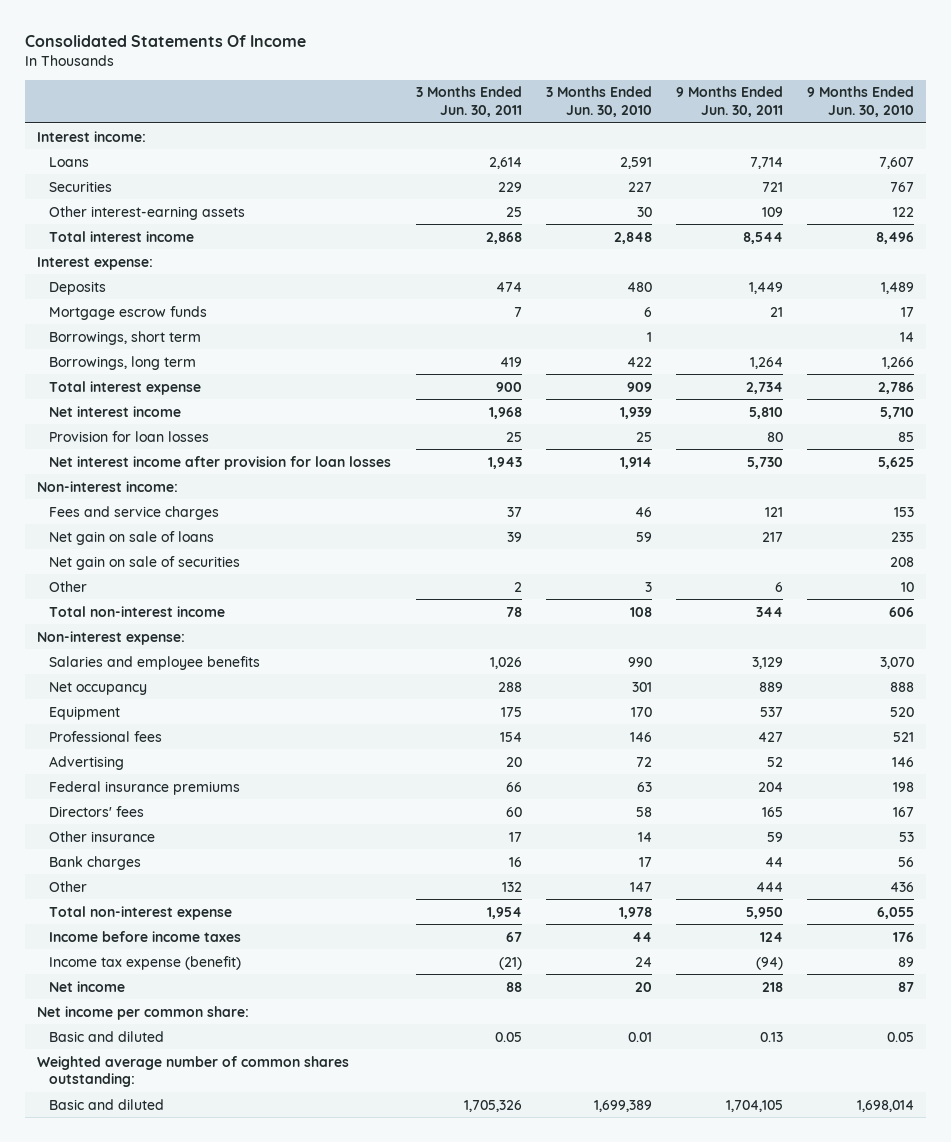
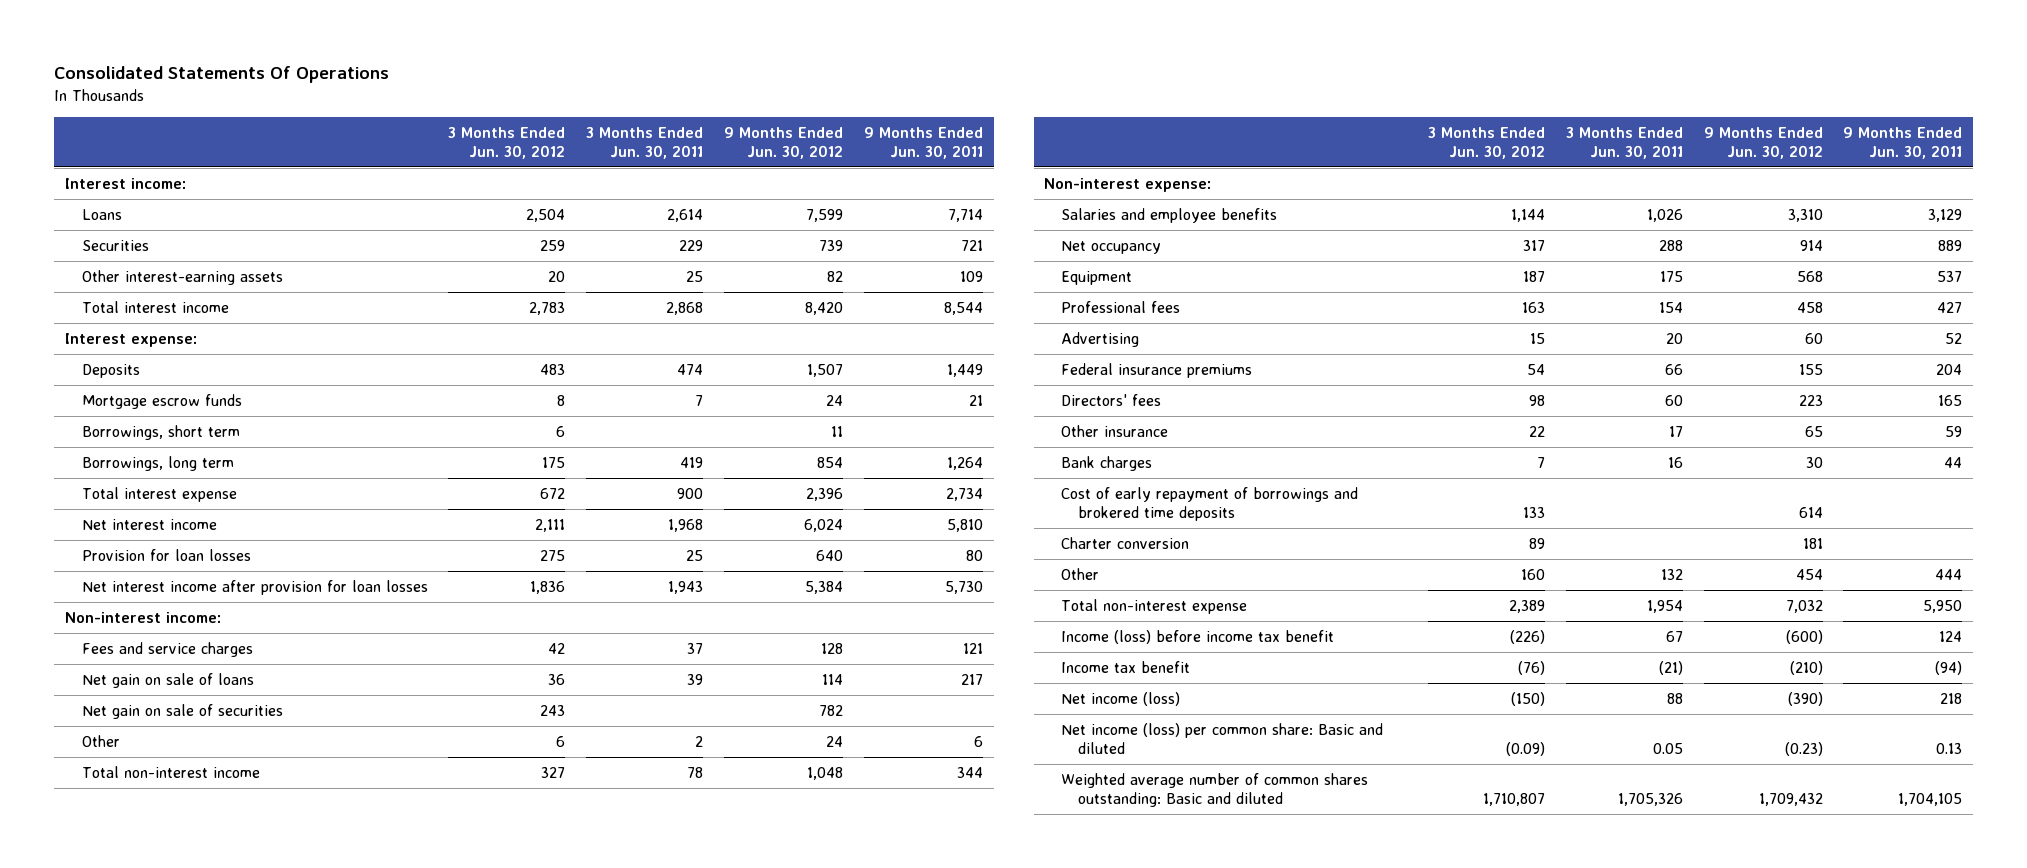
[25,34,307,47] Consolidated Statements Of Income -> [54,66,390,84] Consolidated Statements Of Operations
[545,86,652,118] 3 Months Ended Jun. 30, 2010 -> none
[807,86,915,118] 9 Months Ended Jun. 30, 2010 -> none
none -> [448,126,566,160] 3 Months Ended Jun. 30, 2012
none -> [724,126,844,160] 9 Months Ended Jun. 30, 2012
none -> [1060,486,1358,522] Cost of early repayment of borrowings and brokered time deposits
none -> [1060,536,1189,549] Charter conversion
[37,1005,250,1020] Net income per common share: -> none
[37,1055,350,1088] Weighted average number of common shares outstanding: -> none
[49,930,242,942] Income before income taxes -> [1060,629,1334,644] Income (loss) before income tax benefit
[49,955,242,970] Income tax expense (benefit) -> [1060,660,1190,673] Income tax benefit
[49,980,126,992] Net income -> [1060,691,1180,706] Net income (loss)
[49,1030,165,1042] Basic and diluted -> [1060,722,1383,755] Net income (loss) per common share: Basic and diluted
[49,1098,165,1110] Basic and diluted -> [1060,772,1368,808] Weighted average number of common shares outstanding: Basic and diluted

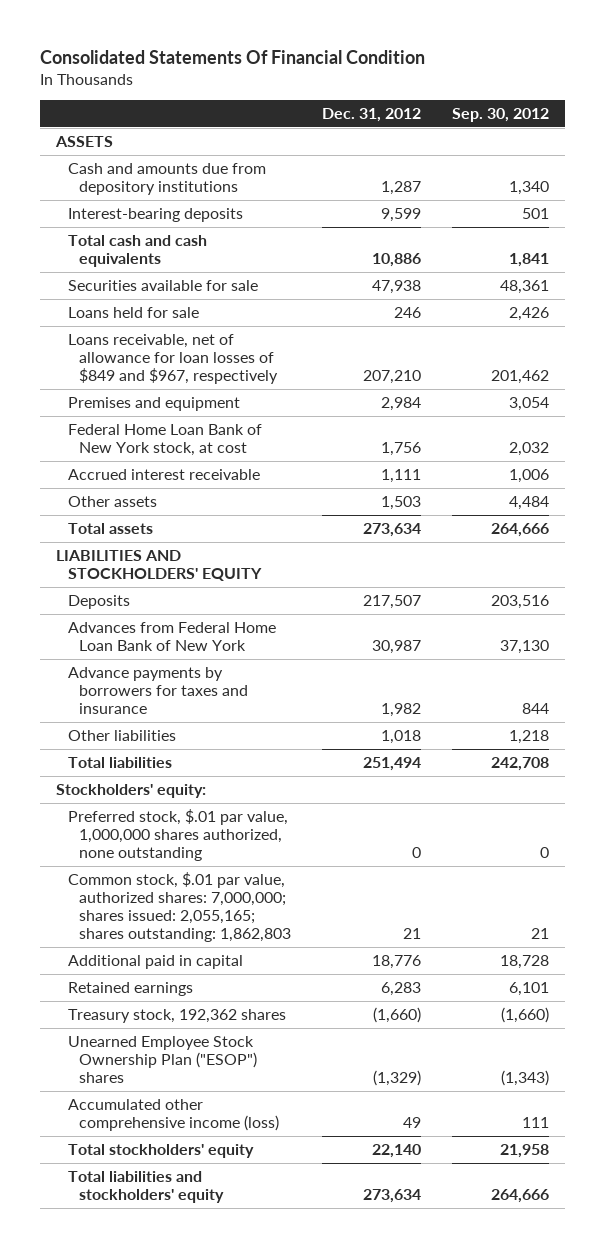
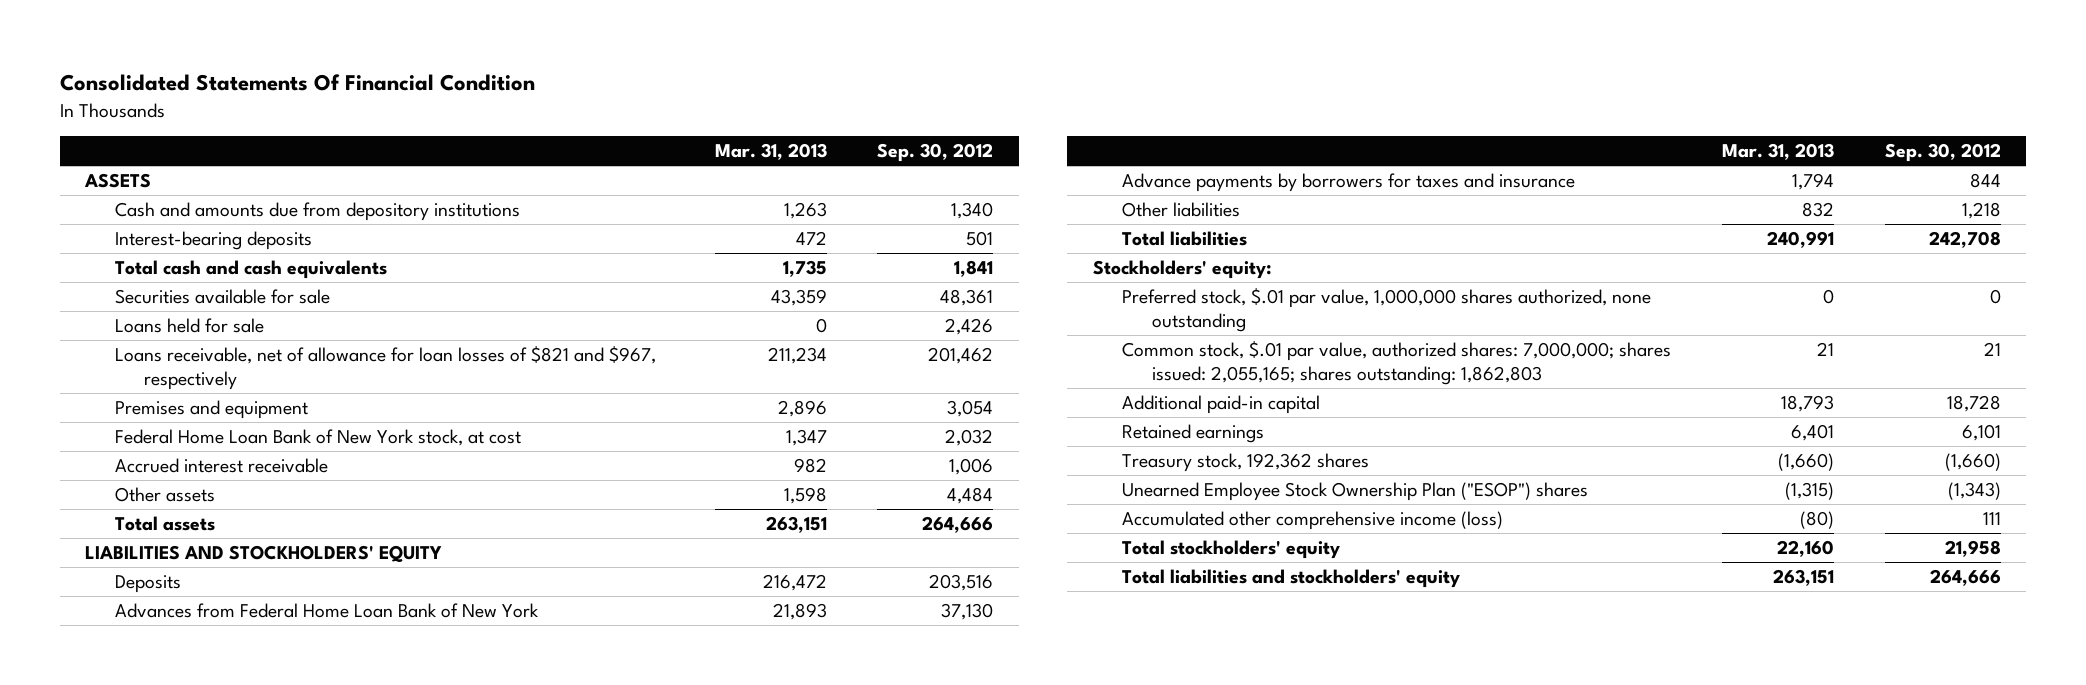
[322,107,422,122] Dec. 31, 2012 -> none
none -> [714,143,827,161] Mar. 31, 2013
[67,333,279,385] Loans receivable, net of allowance for loan losses of $849 and $967, respectively -> [114,345,656,390] Loans receivable, net of allowance for loan losses of $821 and $967, respectively
[67,954,243,969] Additional paid in capital -> [1122,394,1321,414] Additional paid-in capital

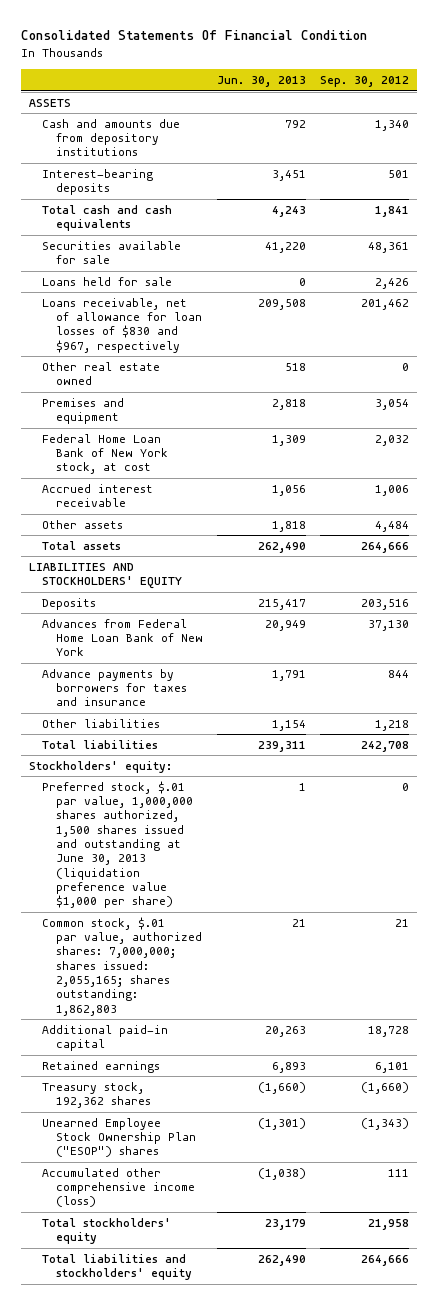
[714,143,827,161] Mar. 31, 2013 -> none
none -> [216,76,306,88] Jun. 30, 2013
[114,345,656,390] Loans receivable, net of allowance for loan losses of $821 and $967, respectively -> [42,297,202,353] Loans receivable, net of allowance for loan losses of $830 and $967, respectively
none -> [42,361,161,386] Other real estate owned
[1122,287,1652,332] Preferred stock, $.01 par value, 1,000,000 shares authorized, none outstanding -> [42,780,193,909] Preferred stock, $.01 par value, 1,000,000 shares authorized, 1,500 shares issued and outstanding at June 30, 2013 (liquidation preference value $1,000 per share)

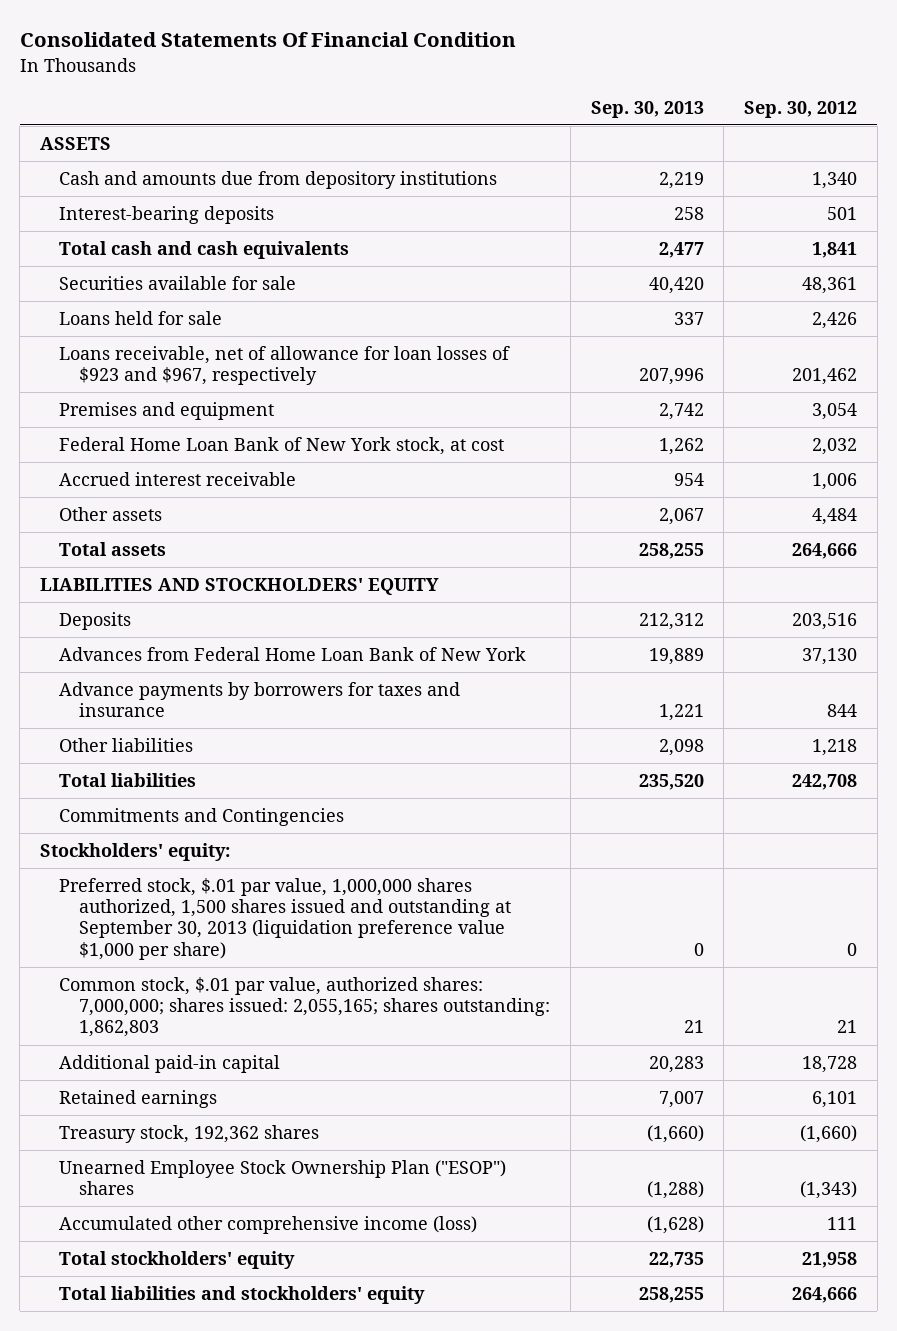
[216,76,306,88] Jun. 30, 2013 -> none
none -> [590,100,704,118] Sep. 30, 2013
[42,361,161,386] Other real estate owned -> none
[42,297,202,353] Loans receivable, net of allowance for loan losses of $830 and $967, respectively -> [59,346,511,386] Loans receivable, net of allowance for loan losses of $923 and $967, respectively
none -> [59,808,345,827] Commitments and Contingencies
[42,780,193,909] Preferred stock, $.01 par value, 1,000,000 shares authorized, 1,500 shares issued and outstanding at June 30, 2013 (liquidation preference value $1,000 per share) -> [59,878,512,960] Preferred stock, $.01 par value, 1,000,000 shares authorized, 1,500 shares issued and outstanding at September 30, 2013 (liquidation preference value $1,000 per share)

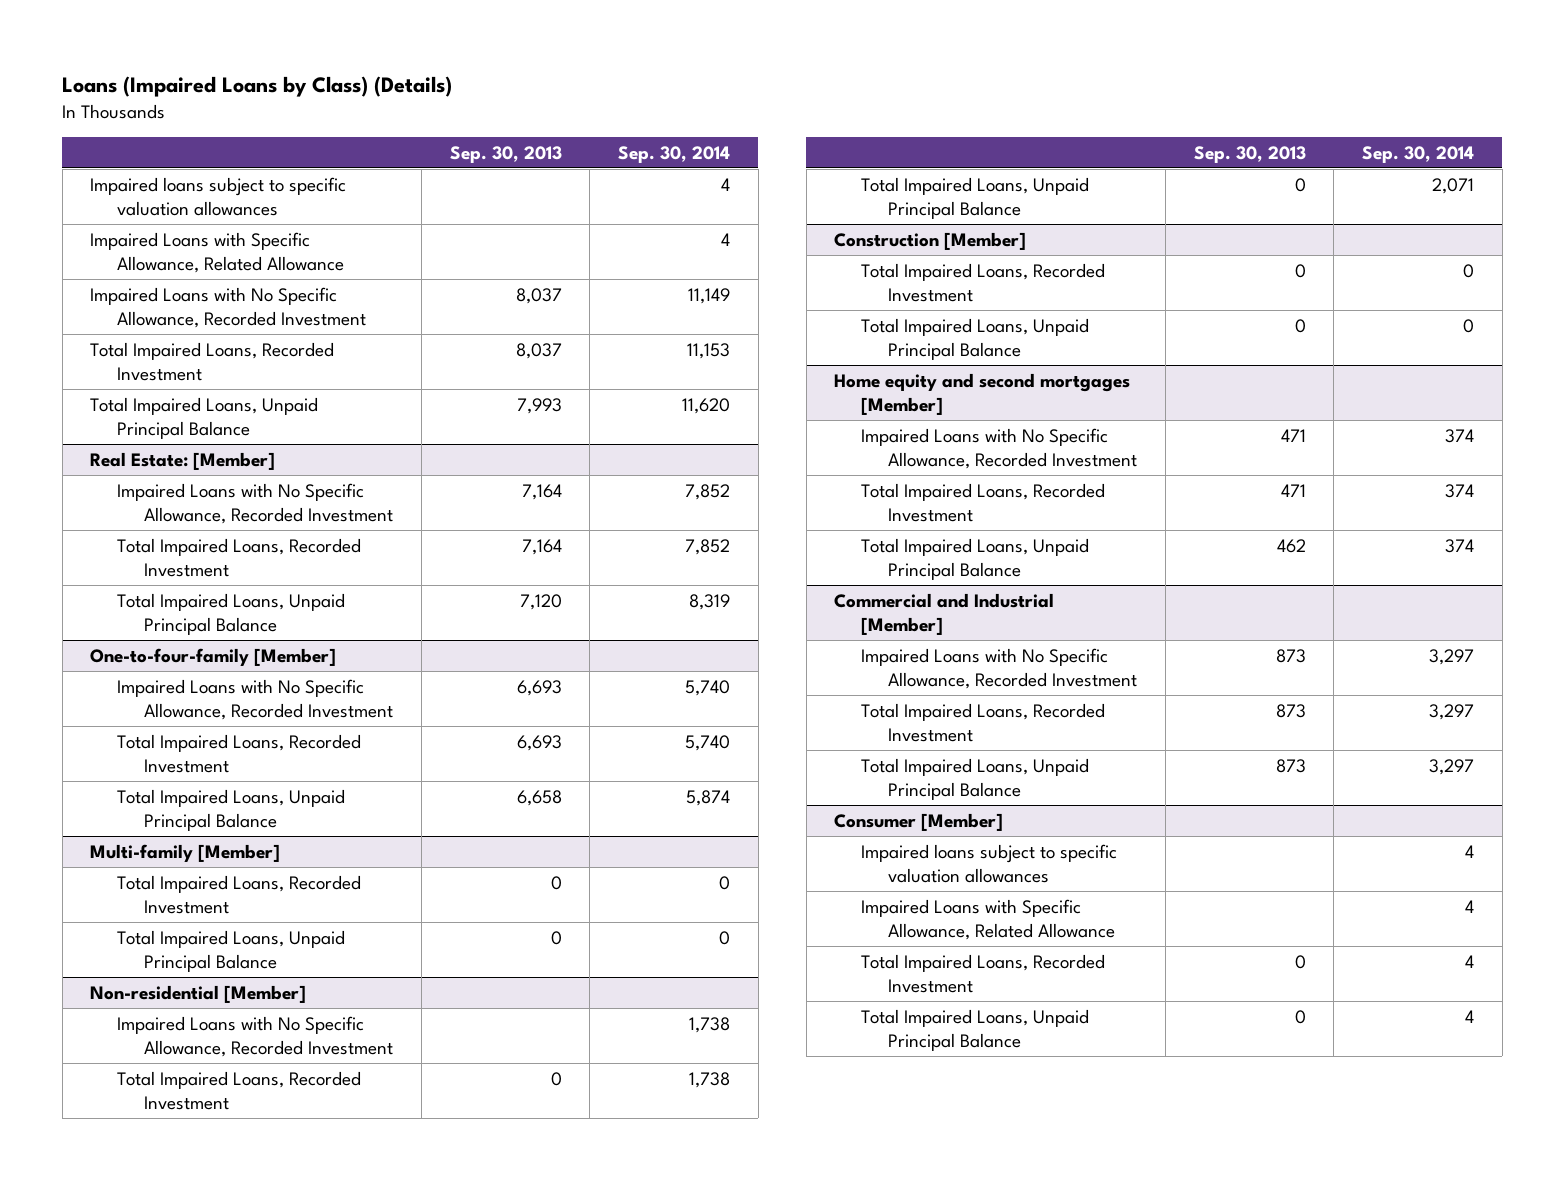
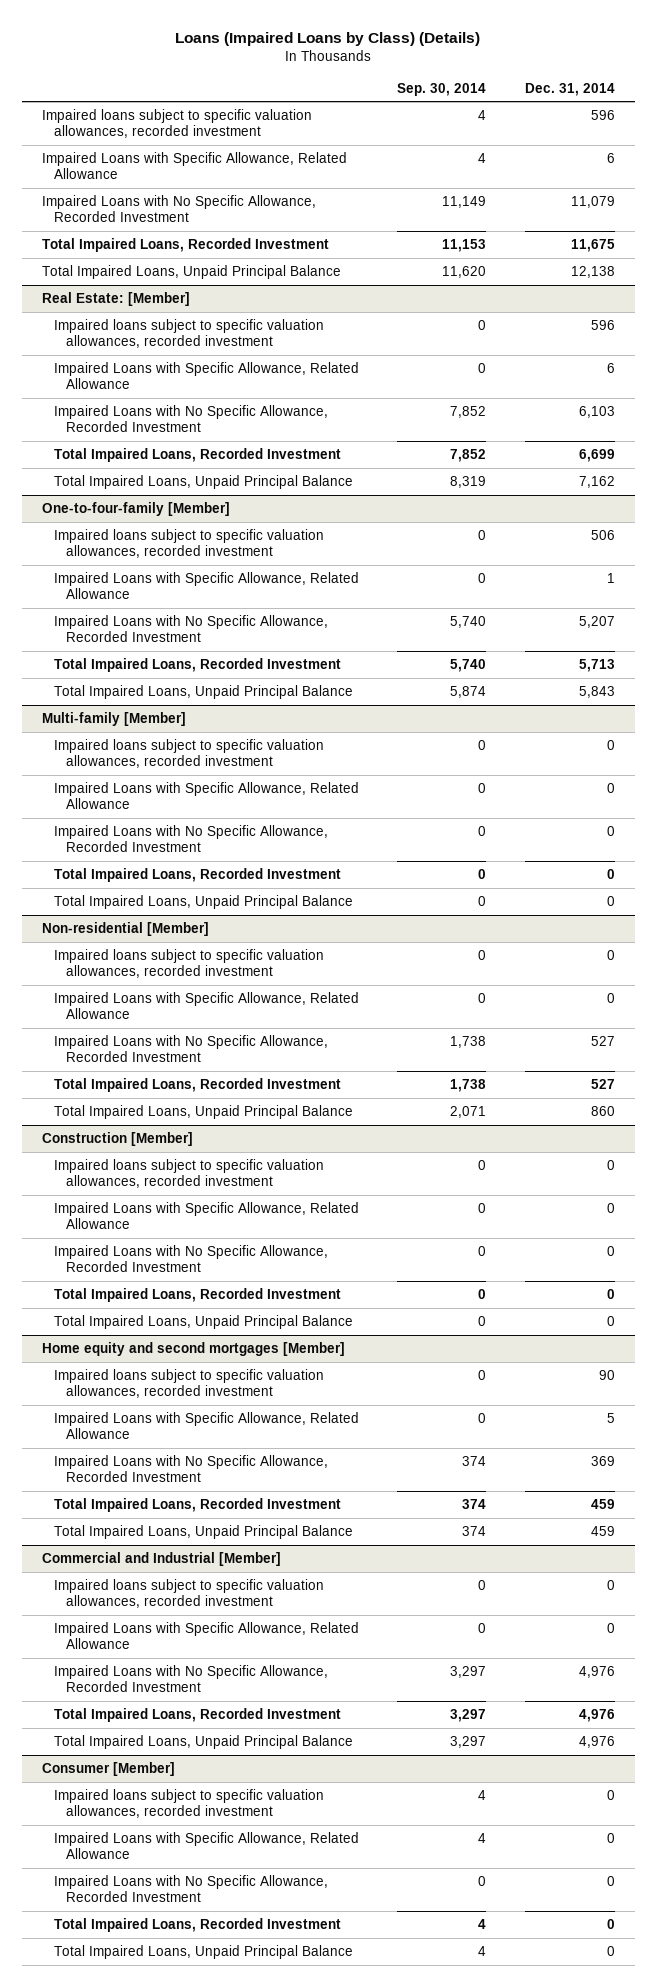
[449,145,562,163] Sep. 30, 2013 -> none
none -> [525,82,616,96] Dec. 31, 2014
[90,176,347,217] Impaired loans subject to specific valuation allowances -> [41,108,312,139] Impaired loans subject to specific valuation allowances, recorded investment
none -> [53,318,324,349] Impaired loans subject to specific valuation allowances, recorded investment
none -> [53,361,359,390] Impaired Loans with Specific Allowance, Related Allowance
none -> [53,528,324,559] Impaired loans subject to specific valuation allowances, recorded investment
none -> [53,571,359,600] Impaired Loans with Specific Allowance, Related Allowance
none -> [53,738,324,769] Impaired loans subject to specific valuation allowances, recorded investment
none -> [53,781,359,810] Impaired Loans with Specific Allowance, Related Allowance
none -> [53,824,328,853] Impaired Loans with No Specific Allowance, Recorded Investment
none -> [53,948,324,979] Impaired loans subject to specific valuation allowances, recorded investment
none -> [53,991,359,1020] Impaired Loans with Specific Allowance, Related Allowance
none -> [53,1158,324,1189] Impaired loans subject to specific valuation allowances, recorded investment
none -> [53,1201,359,1230] Impaired Loans with Specific Allowance, Related Allowance
none -> [53,1244,328,1273] Impaired Loans with No Specific Allowance, Recorded Investment
none -> [53,1368,324,1399] Impaired loans subject to specific valuation allowances, recorded investment
none -> [53,1411,359,1440] Impaired Loans with Specific Allowance, Related Allowance
none -> [53,1578,324,1609] Impaired loans subject to specific valuation allowances, recorded investment
none -> [53,1621,359,1650] Impaired Loans with Specific Allowance, Related Allowance
[861,843,1118,884] Impaired loans subject to specific valuation allowances -> [53,1788,324,1819] Impaired loans subject to specific valuation allowances, recorded investment
none -> [53,1874,328,1903] Impaired Loans with No Specific Allowance, Recorded Investment

